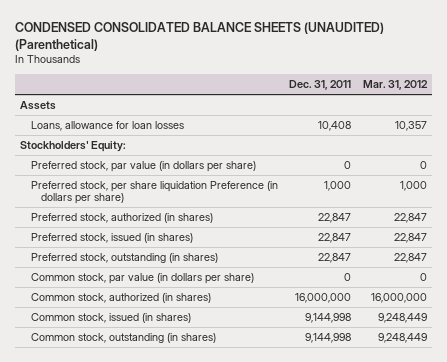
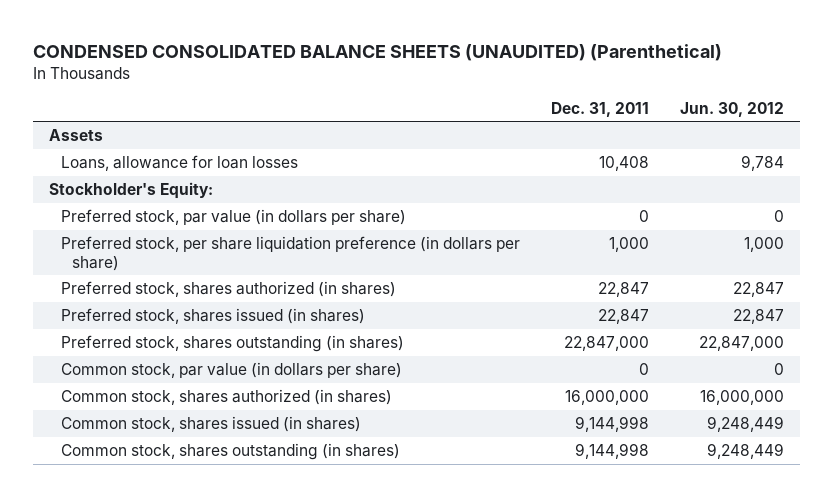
[362,80,428,91] Mar. 31, 2012 -> none
none -> [680,101,785,117] Jun. 30, 2012
[20,140,127,152] Stockholders' Equity: -> [49,182,214,200] Stockholder's Equity:
[30,180,278,205] Preferred stock, per share liquidation Preference (in dollars per share) -> [60,236,520,271] Preferred stock, per share liquidation preference (in dollars per share)
[30,212,213,223] Preferred stock, authorized (in shares) -> [60,281,396,298] Preferred stock, shares authorized (in shares)
[30,232,193,243] Preferred stock, issued (in shares) -> [60,308,365,325] Preferred stock, shares issued (in shares)
[30,252,218,263] Preferred stock, outstanding (in shares) -> [60,335,404,353] Preferred stock, shares outstanding (in shares)
[318,252,352,263] 22,847 -> [563,336,649,352] 22,847,000
[30,292,211,303] Common stock, authorized (in shares) -> [60,389,392,406] Common stock, shares authorized (in shares)
[30,312,191,323] Common stock, issued (in shares) -> [60,416,361,433] Common stock, shares issued (in shares)
[30,332,216,343] Common stock, outstanding (in shares) -> [60,443,400,461] Common stock, shares outstanding (in shares)

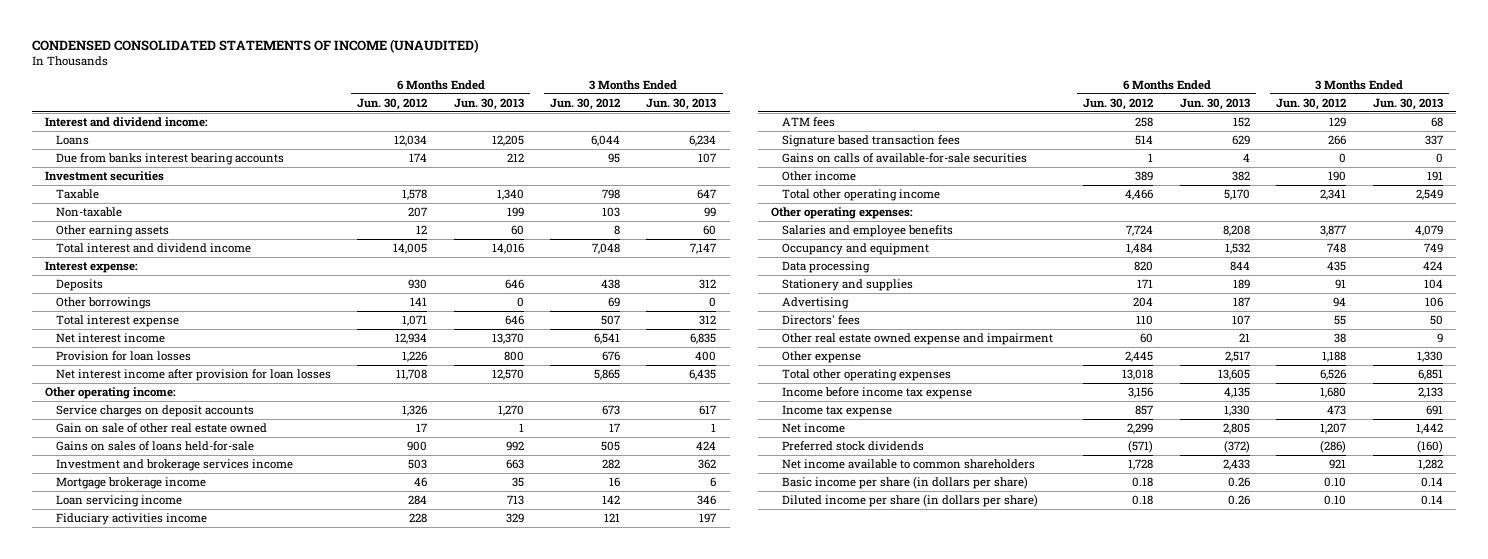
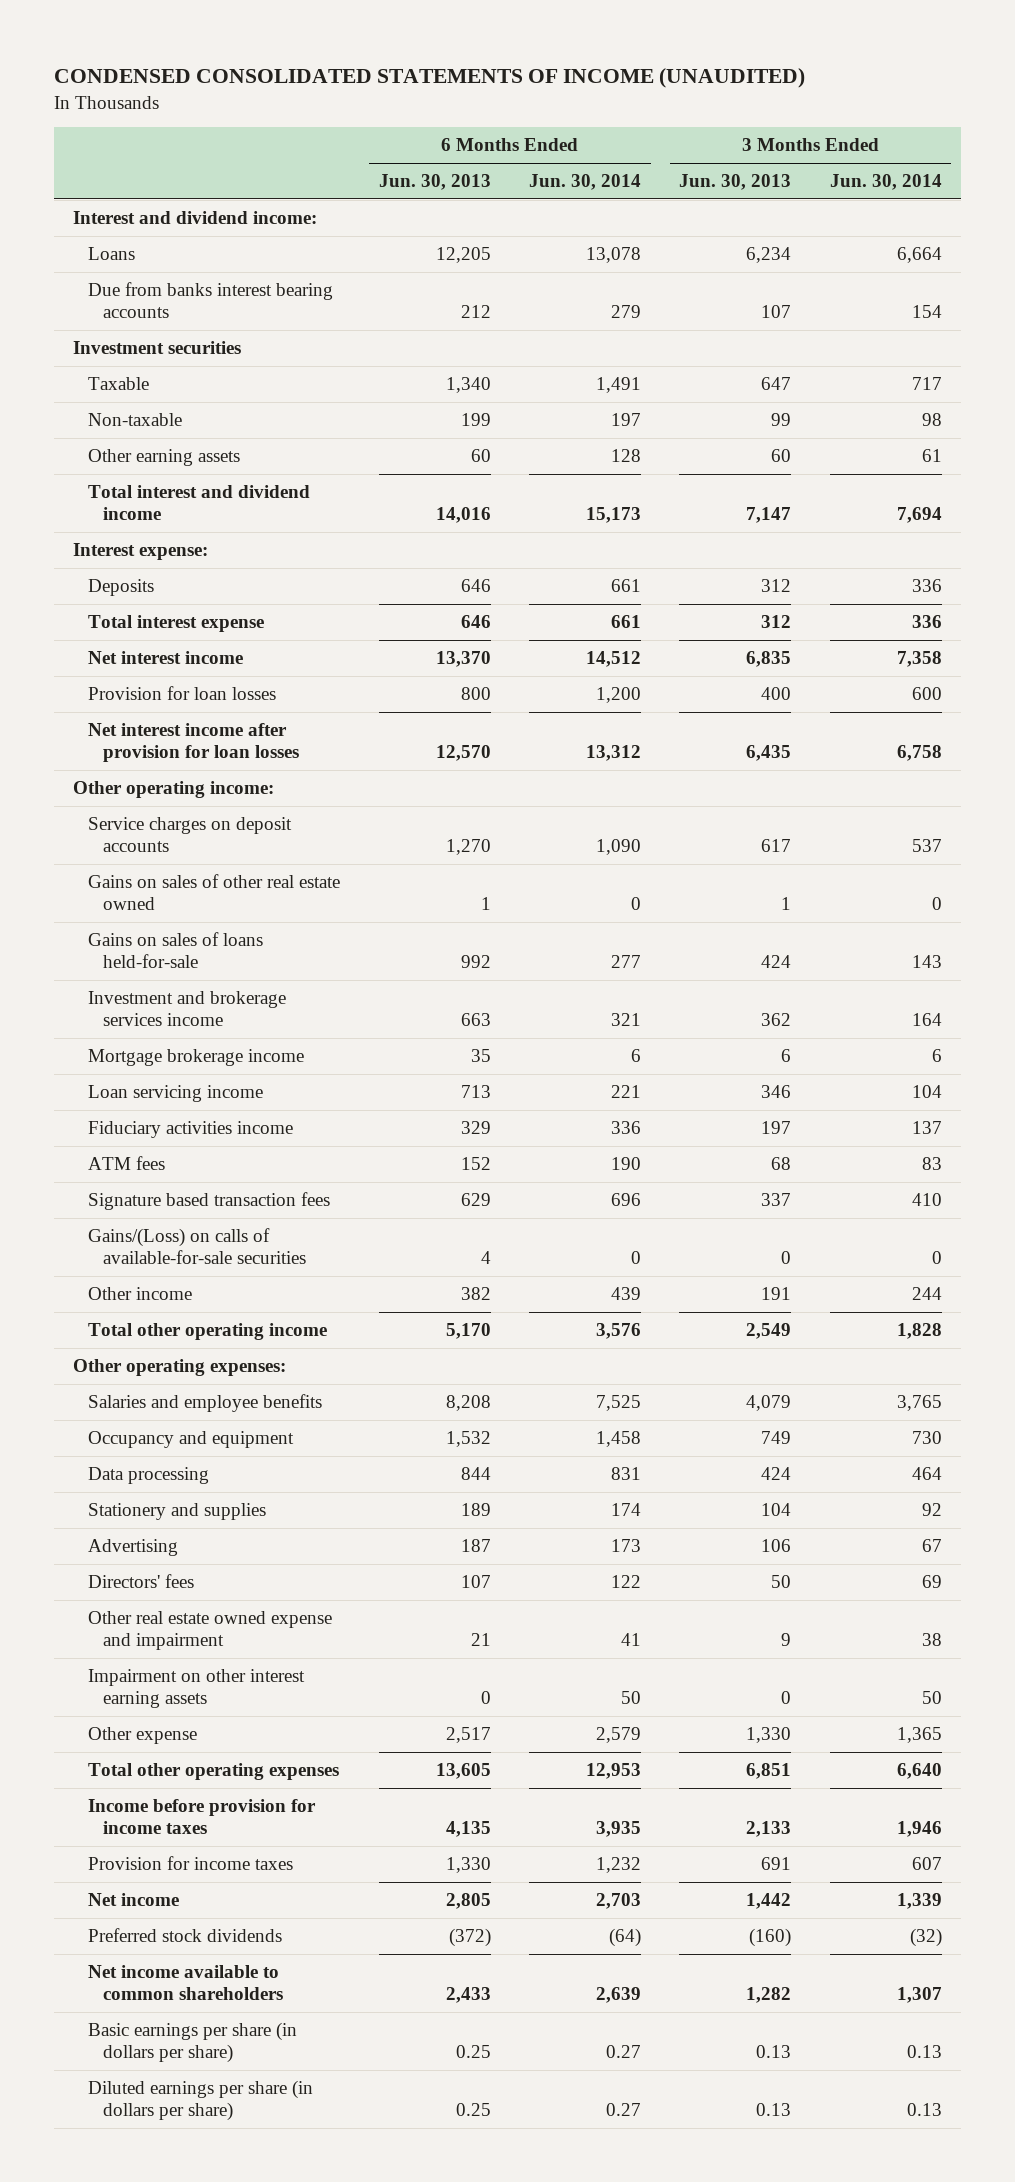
[357,97,428,110] Jun. 30, 2012 -> none
[550,97,621,110] Jun. 30, 2012 -> none
none -> [529,174,642,191] Jun. 30, 2014
none -> [829,174,942,191] Jun. 30, 2014
[55,296,151,309] Other borrowings -> none
[55,422,267,433] Gain on sale of other real estate owned -> [88,873,341,911] Gains on sales of other real estate owned
[782,152,1028,163] Gains on calls of available-for-sale securities -> [88,1227,307,1265] Gains/(Loss) on calls of available-for-sale securities
none -> [88,1668,306,1709] Impairment on other interest earning assets
[782,386,973,399] Income before income tax expense -> [88,1798,317,1835] Income before provision for income taxes
[782,404,893,417] Income tax expense -> [88,1855,294,1870] Provision for income taxes
[782,475,1029,489] Basic income per share (in dollars per share) -> [88,2021,298,2064] Basic earnings per share (in dollars per share)
[1227,476,1250,487] 0.26 -> [455,2045,491,2059] 0.25
[1420,476,1443,487] 0.14 -> [756,2045,792,2059] 0.13
[782,493,1039,507] Diluted income per share (in dollars per share) -> [88,2079,314,2122] Diluted earnings per share (in dollars per share)
[1227,494,1250,505] 0.26 -> [455,2103,491,2117] 0.25
[1420,494,1443,505] 0.14 -> [756,2103,792,2117] 0.13

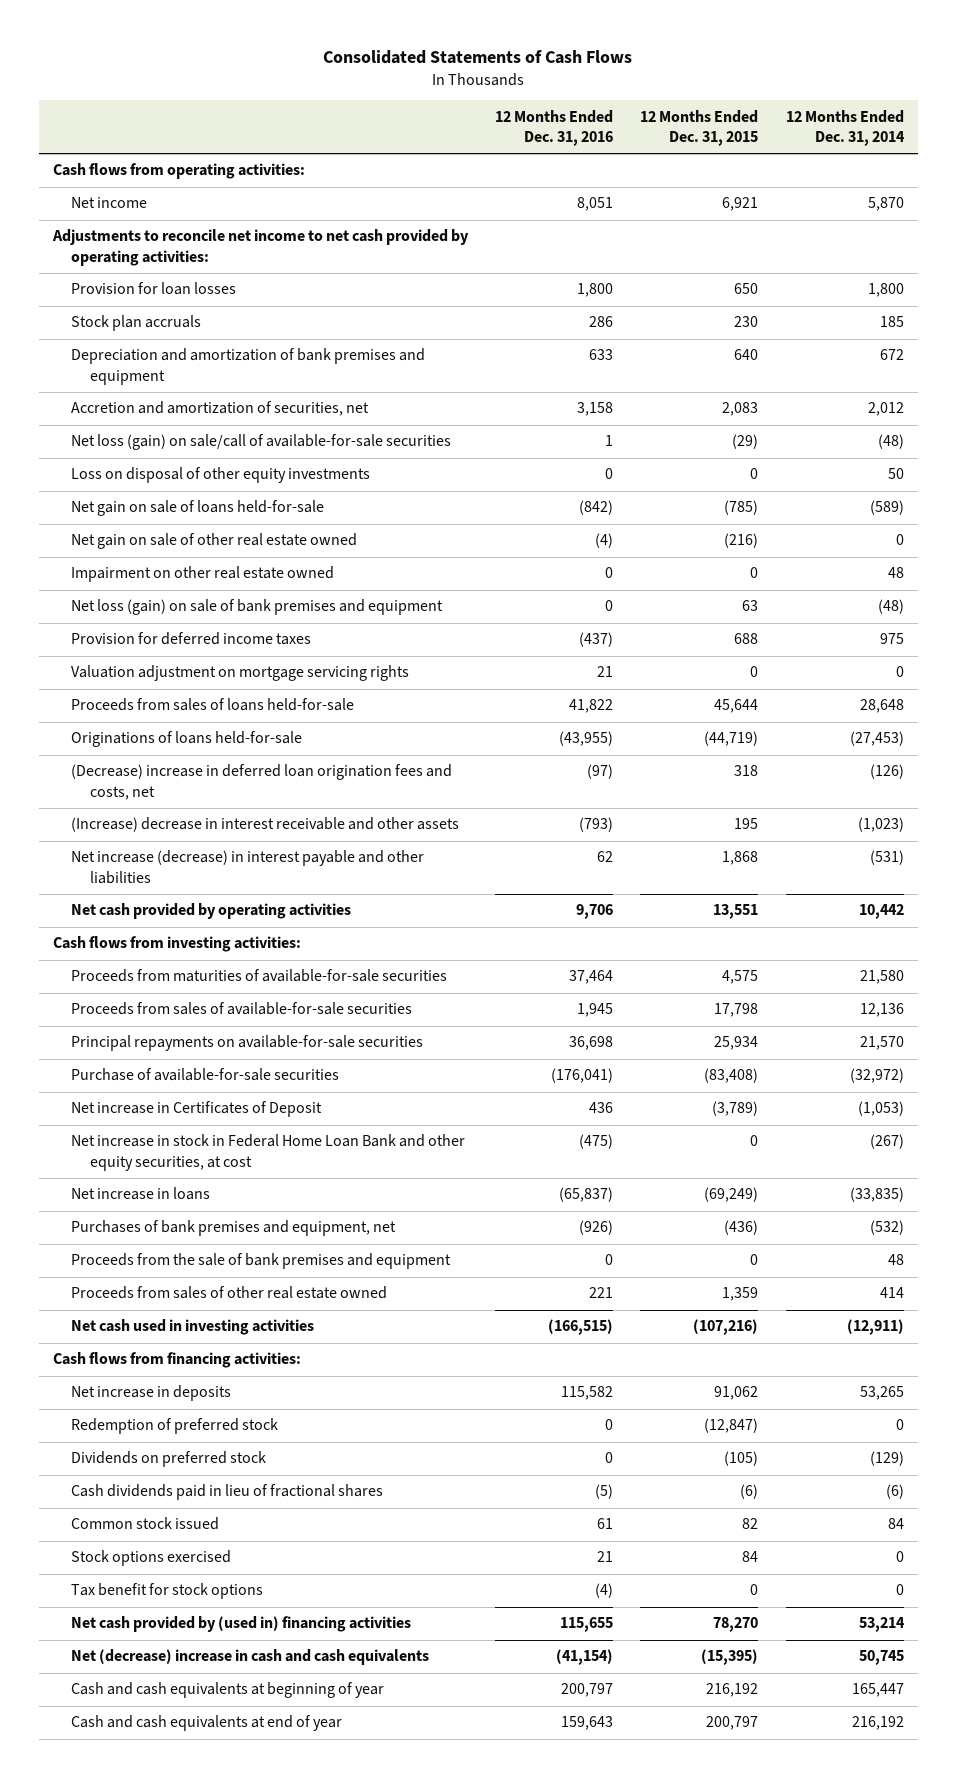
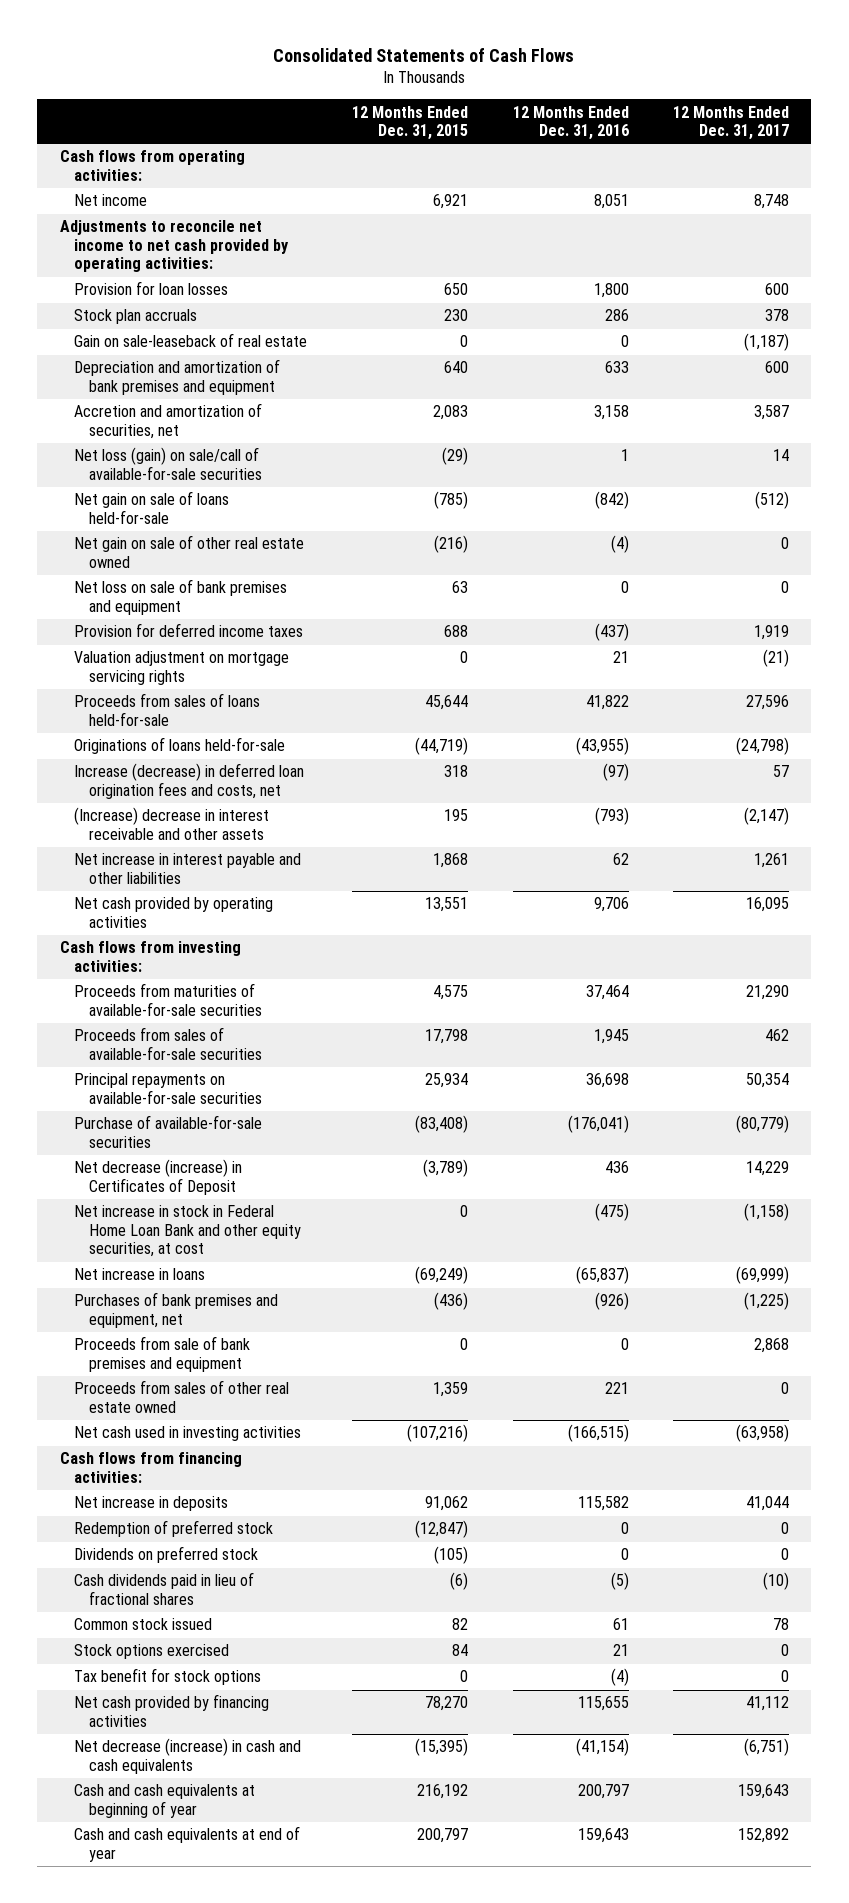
[785,109,905,147] 12 Months Ended Dec. 31, 2014 -> none
none -> [673,105,790,140] 12 Months Ended Dec. 31, 2017
none -> [74,333,308,348] Gain on sale-leaseback of real estate
[71,467,371,484] Loss on disposal of other equity investments -> none
[71,566,335,583] Impairment on other real estate owned -> none
[71,599,444,616] Net loss (gain) on sale of bank premises and equipment -> [74,579,288,615] Net loss on sale of bank premises and equipment
[71,764,453,800] (Decrease) increase in deferred loan origination fees and costs, net -> [74,763,305,799] Increase (decrease) in deferred loan origination fees and costs, net
[71,850,425,884] Net increase (decrease) in interest payable and other liabilities -> [74,853,302,884] Net increase in interest payable and other liabilities
[71,1101,323,1118] Net increase in Certificates of Deposit -> [74,1159,243,1195] Net decrease (increase) in Certificates of Deposit
[71,1253,452,1270] Proceeds from the sale of bank premises and equipment -> [74,1336,251,1372] Proceeds from sale of bank premises and equipment
[71,1616,412,1633] Net cash provided by (used in) financing activities -> [74,1694,270,1727] Net cash provided by financing activities
[71,1649,430,1666] Net (decrease) increase in cash and cash equivalents -> [74,1738,302,1774] Net decrease (increase) in cash and cash equivalents

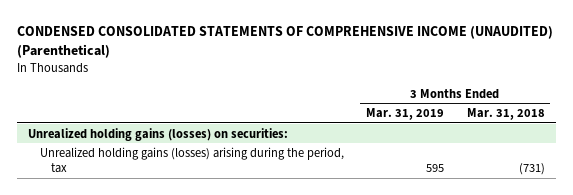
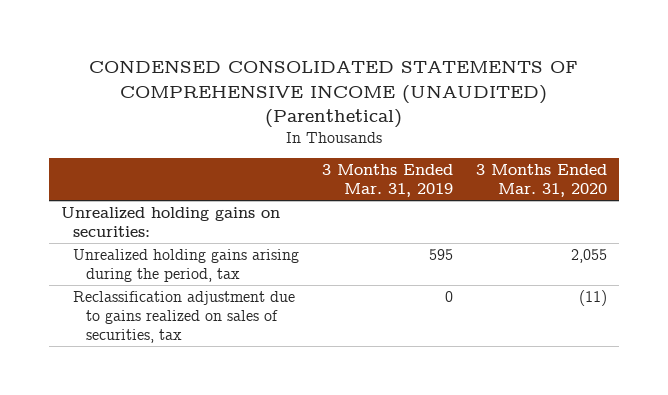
[466,108,545,121] Mar. 31, 2018 -> none
none -> [476,164,608,198] 3 Months Ended Mar. 31, 2020
[28,127,289,141] Unrealized holding gains (losses) on securities: -> [60,206,280,238] Unrealized holding gains on securities:
[39,146,344,174] Unrealized holding gains (losses) arising during the period, tax -> [73,248,300,283] Unrealized holding gains arising during the period, tax
none -> [73,290,296,344] Reclassification adjustment due to gains realized on sales of securities, tax

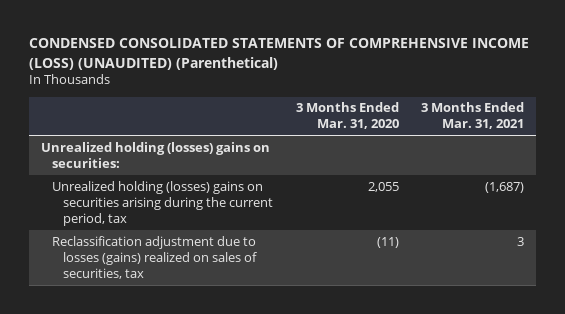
[89,60,579,128] CONDENSED CONSOLIDATED STATEMENTS OF COMPREHENSIVE INCOME (UNAUDITED) (Parenthetical) -> [29,38,530,70] CONDENSED CONSOLIDATED STATEMENTS OF COMPREHENSIVE INCOME (LOSS) (UNAUDITED) (Parenthetical)
[322,164,454,198] 3 Months Ended Mar. 31, 2019 -> none
none -> [421,102,525,130] 3 Months Ended Mar. 31, 2021
[60,206,280,238] Unrealized holding gains on securities: -> [40,141,270,168] Unrealized holding (losses) gains on securities:
[73,248,300,283] Unrealized holding gains arising during the period, tax -> [51,180,273,226] Unrealized holding (losses) gains on securities arising during the current period, tax
[73,290,296,344] Reclassification adjustment due to gains realized on sales of securities, tax -> [51,235,257,279] Reclassification adjustment due to losses (gains) realized on sales of securities, tax

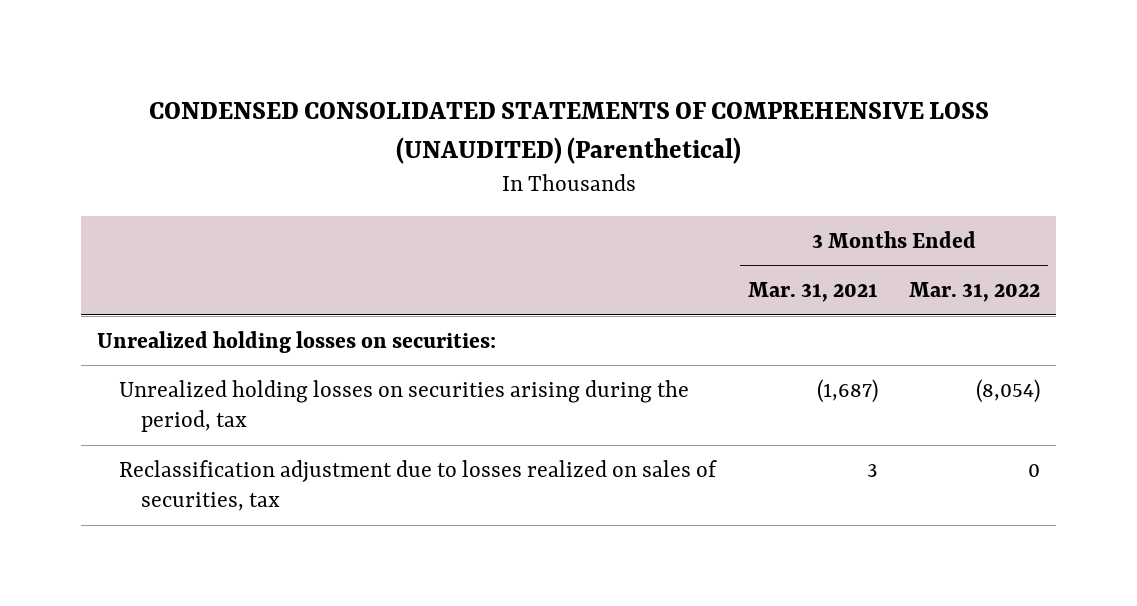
[29,38,530,70] CONDENSED CONSOLIDATED STATEMENTS OF COMPREHENSIVE INCOME (LOSS) (UNAUDITED) (Parenthetical) -> [148,102,989,164] CONDENSED CONSOLIDATED STATEMENTS OF COMPREHENSIVE LOSS (UNAUDITED) (Parenthetical)
[295,102,399,130] 3 Months Ended Mar. 31, 2020 -> none
none -> [909,282,1041,303] Mar. 31, 2022
[40,141,270,168] Unrealized holding (losses) gains on securities: -> [96,330,496,353] Unrealized holding losses on securities:
[51,180,273,226] Unrealized holding (losses) gains on securities arising during the current period, tax -> [119,379,690,433] Unrealized holding losses on securities arising during the period, tax
[51,235,257,279] Reclassification adjustment due to losses (gains) realized on sales of securities, tax -> [119,459,718,512] Reclassification adjustment due to losses realized on sales of securities, tax

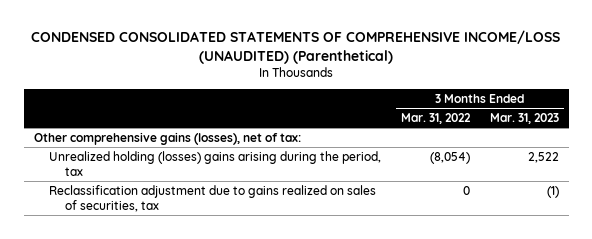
[148,102,989,164] CONDENSED CONSOLIDATED STATEMENTS OF COMPREHENSIVE LOSS (UNAUDITED) (Parenthetical) -> [31,30,561,65] CONDENSED CONSOLIDATED STATEMENTS OF COMPREHENSIVE INCOME/LOSS (UNAUDITED) (Parenthetical)
[747,282,878,303] Mar. 31, 2021 -> none
none -> [489,113,559,125] Mar. 31, 2023
[96,330,496,353] Unrealized holding losses on securities: -> none
none -> [33,131,301,145] Other comprehensive gains (losses), net of tax:
[119,379,690,433] Unrealized holding losses on securities arising during the period, tax -> [49,150,382,176] Unrealized holding (losses) gains arising during the period, tax
[119,459,718,512] Reclassification adjustment due to losses realized on sales of securities, tax -> [49,184,377,212] Reclassification adjustment due to gains realized on sales of securities, tax

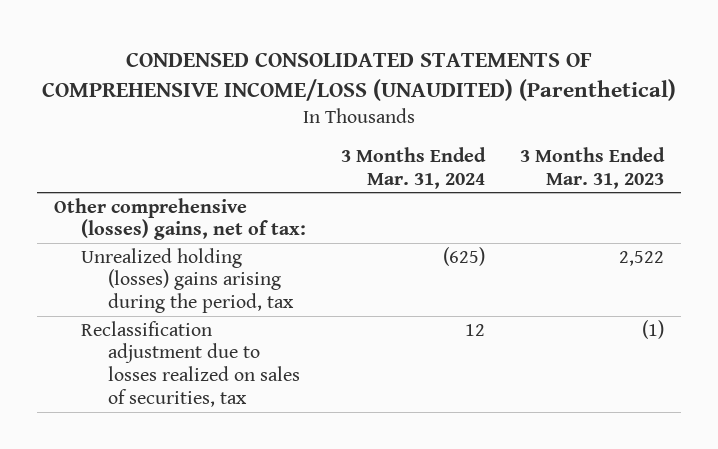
[400,113,471,125] Mar. 31, 2022 -> none
none -> [340,146,486,189] 3 Months Ended Mar. 31, 2024
[33,131,301,145] Other comprehensive gains (losses), net of tax: -> [54,197,306,241] Other comprehensive (losses) gains, net of tax:
[49,184,377,212] Reclassification adjustment due to gains realized on sales of securities, tax -> [80,320,300,408] Reclassification adjustment due to losses realized on sales of securities, tax

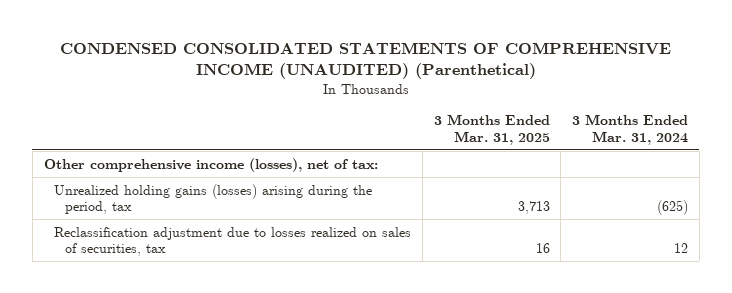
[41,51,676,101] CONDENSED CONSOLIDATED STATEMENTS OF COMPREHENSIVE INCOME/LOSS (UNAUDITED) (Parenthetical) -> [59,41,671,80] CONDENSED CONSOLIDATED STATEMENTS OF COMPREHENSIVE INCOME (UNAUDITED) (Parenthetical)
[519,146,665,189] 3 Months Ended Mar. 31, 2023 -> none
none -> [433,114,550,145] 3 Months Ended Mar. 31, 2025
[54,197,306,241] Other comprehensive (losses) gains, net of tax: -> [43,157,378,172] Other comprehensive income (losses), net of tax:
[80,247,294,314] Unrealized holding (losses) gains arising during the period, tax -> [54,183,373,215] Unrealized holding gains (losses) arising during the period, tax

